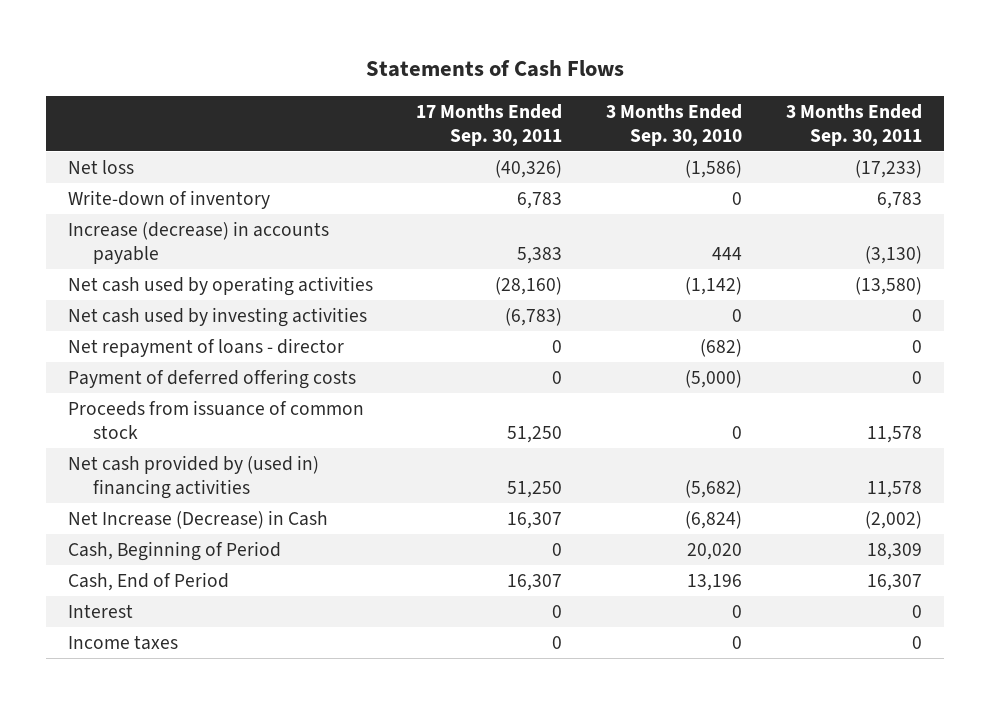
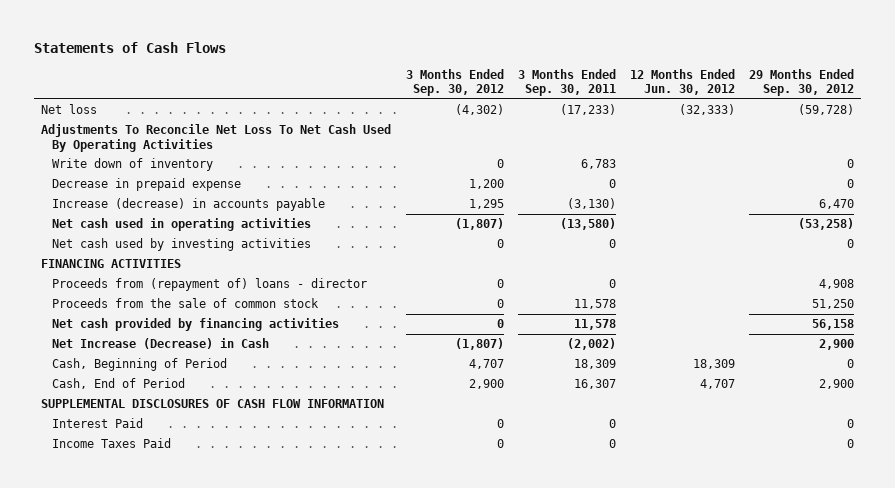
[416,103,563,146] 17 Months Ended Sep. 30, 2011 -> none
[605,103,742,146] 3 Months Ended Sep. 30, 2010 -> none
none -> [405,68,504,97] 3 Months Ended Sep. 30, 2012
none -> [629,68,735,96] 12 Months Ended Jun. 30, 2012
none -> [748,68,854,97] 29 Months Ended Sep. 30, 2012
none -> [41,124,392,152] Adjustments To Reconcile Net Loss To Net Cash Used By Operating Activities
[67,189,270,209] Write-down of inventory -> [51,158,213,172] Write down of inventory
none -> [51,178,241,192] Decrease in prepaid expense
[67,275,373,296] Net cash used by operating activities -> [51,218,311,232] Net cash used in operating activities
[67,368,356,389] Payment of deferred offering costs -> none
none -> [41,259,182,269] FINANCING ACTIVITIES
[67,337,344,357] Net repayment of loans - director -> [51,278,367,292] Proceeds from (repayment of) loans - director
[67,399,364,440] Proceeds from issuance of common stock -> [51,298,319,309] Proceeds from the sale of common stock
[67,454,319,500] Net cash provided by (used in) financing activities -> [51,318,339,332] Net cash provided by financing activities
none -> [41,399,385,409] SUPPLEMENTAL DISCLOSURES OF CASH FLOW INFORMATION
[67,603,133,618] Interest -> [51,418,143,429] Interest Paid
[67,634,178,650] Income taxes -> [51,438,171,449] Income Taxes Paid

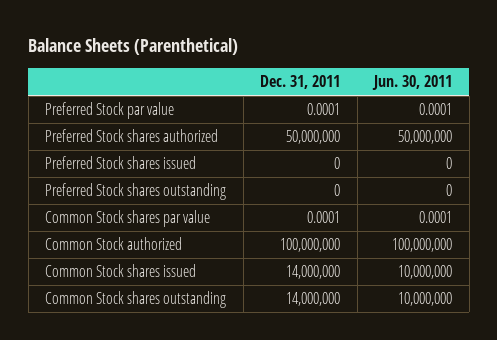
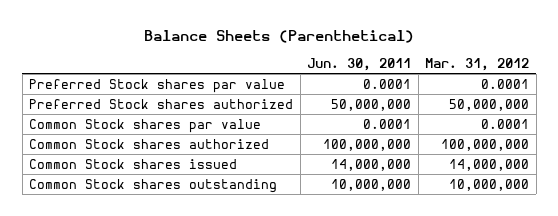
[260,75,341,90] Dec. 31, 2011 -> none
none -> [425,58,530,72] Mar. 31, 2012
[45,102,175,120] Preferred Stock par value -> [29,78,286,93] Preferred Stock shares par value
[45,156,197,170] Preferred Stock shares issued -> none
[45,183,227,201] Preferred Stock shares outstanding -> none
[45,237,183,251] Common Stock authorized -> [29,138,270,149] Common Stock shares authorized
[398,265,453,280] 10,000,000 -> [331,158,412,171] 14,000,000

